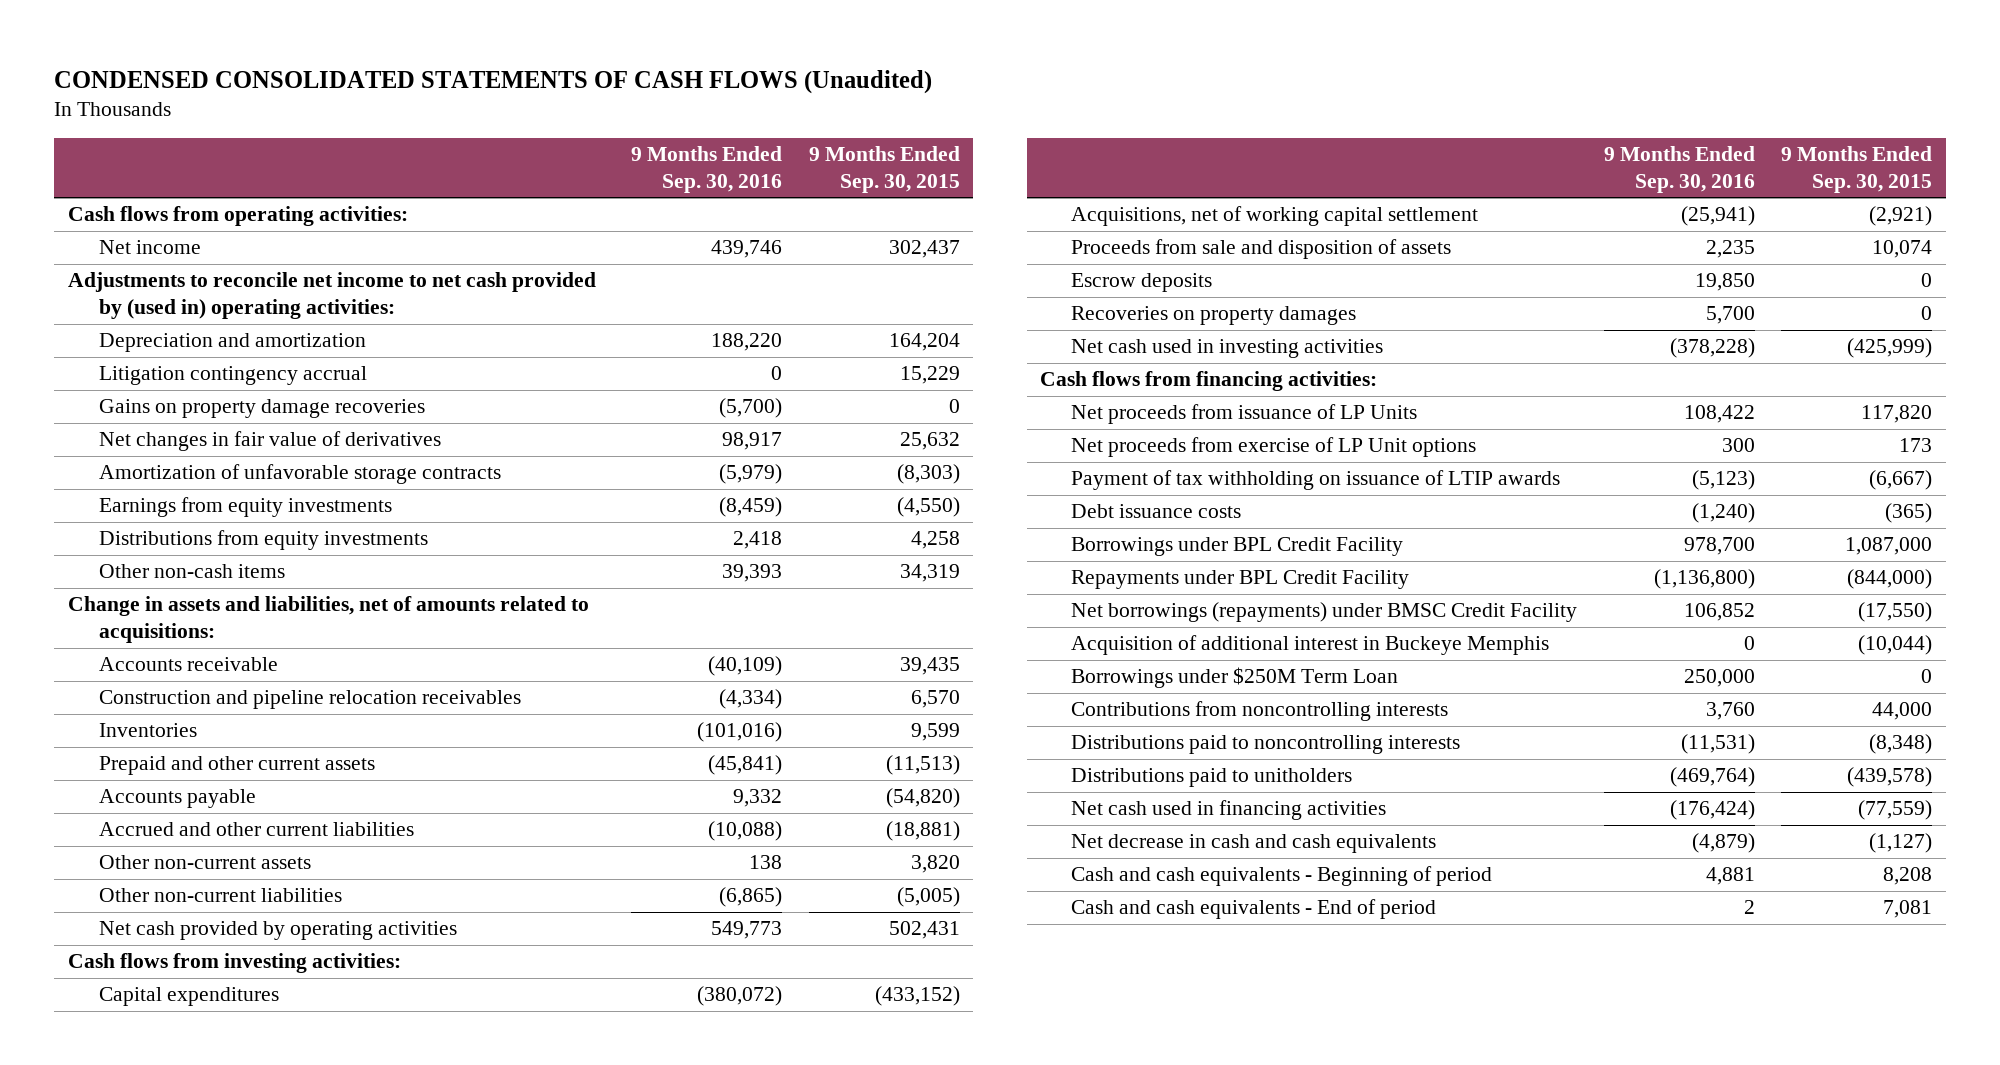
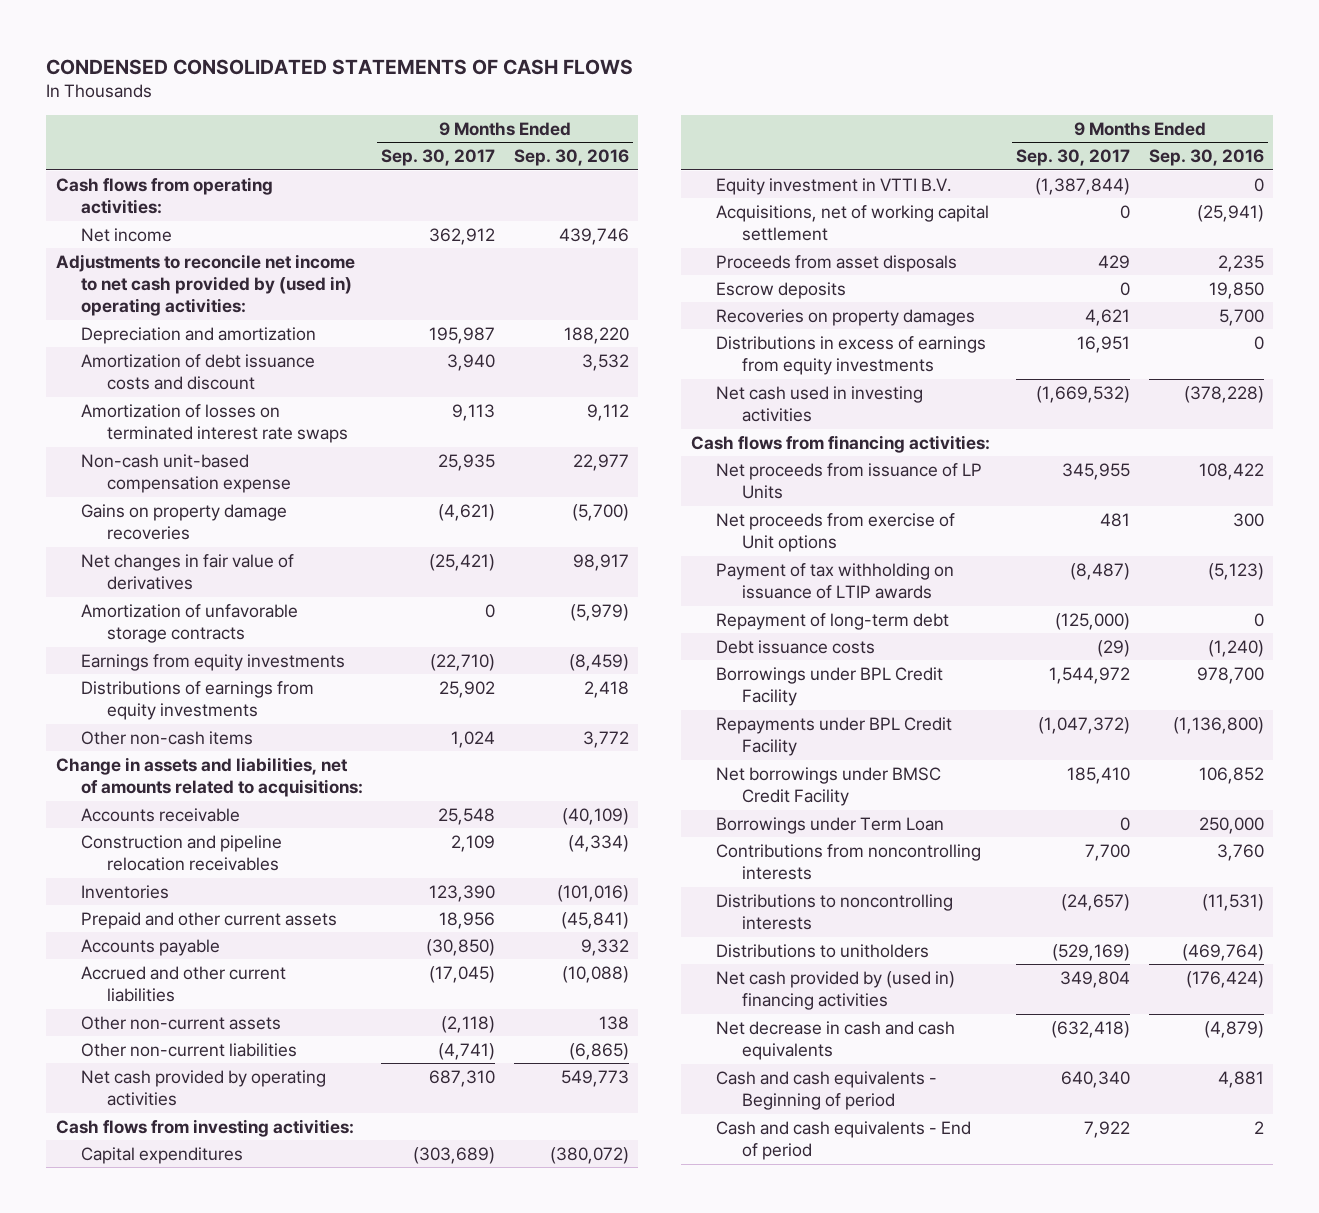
[54,69,933,94] CONDENSED CONSOLIDATED STATEMENTS OF CASH FLOWS (Unaudited) -> [46,58,634,75] CONDENSED CONSOLIDATED STATEMENTS OF CASH FLOWS
[809,146,961,193] 9 Months Ended Sep. 30, 2015 -> none
none -> [381,149,496,167] Sep. 30, 2017
[98,366,367,386] Litigation contingency accrual -> none
none -> [81,353,316,391] Amortization of debt issuance costs and discount
none -> [81,403,349,444] Amortization of losses on terminated interest rate swaps
none -> [81,453,292,494] Non-cash unit-based compensation expense
[98,530,428,551] Distributions from equity investments -> [81,680,315,721] Distributions of earnings from equity investments
[722,564,783,583] 39,393 -> [582,730,629,748] 3,772
none -> [716,177,952,195] Equity investment in VTTI B.V.
[1070,239,1451,260] Proceeds from sale and disposition of assets -> [716,254,958,272] Proceeds from asset disposals
none -> [716,335,987,376] Distributions in excess of earnings from equity investments
[1070,437,1476,458] Net proceeds from exercise of LP Unit options -> [716,512,956,553] Net proceeds from exercise of Unit options
none -> [716,612,950,630] Repayment of long-term debt
[1070,635,1549,656] Acquisition of additional interest in Buckeye Memphis -> none
[1070,602,1577,623] Net borrowings (repayments) under BMSC Credit Facility -> [716,766,942,807] Net borrowings under BMSC Credit Facility
[1070,667,1398,689] Borrowings under $250M Term Loan -> [716,816,945,834] Borrowings under Term Loan
[1070,735,1460,755] Distributions paid to noncontrolling interests -> [716,893,954,931] Distributions to noncontrolling interests
[1070,768,1352,788] Distributions paid to unitholders -> [716,943,930,958] Distributions to unitholders
[1070,800,1386,821] Net cash used in financing activities -> [716,970,956,1011] Net cash provided by (used in) financing activities

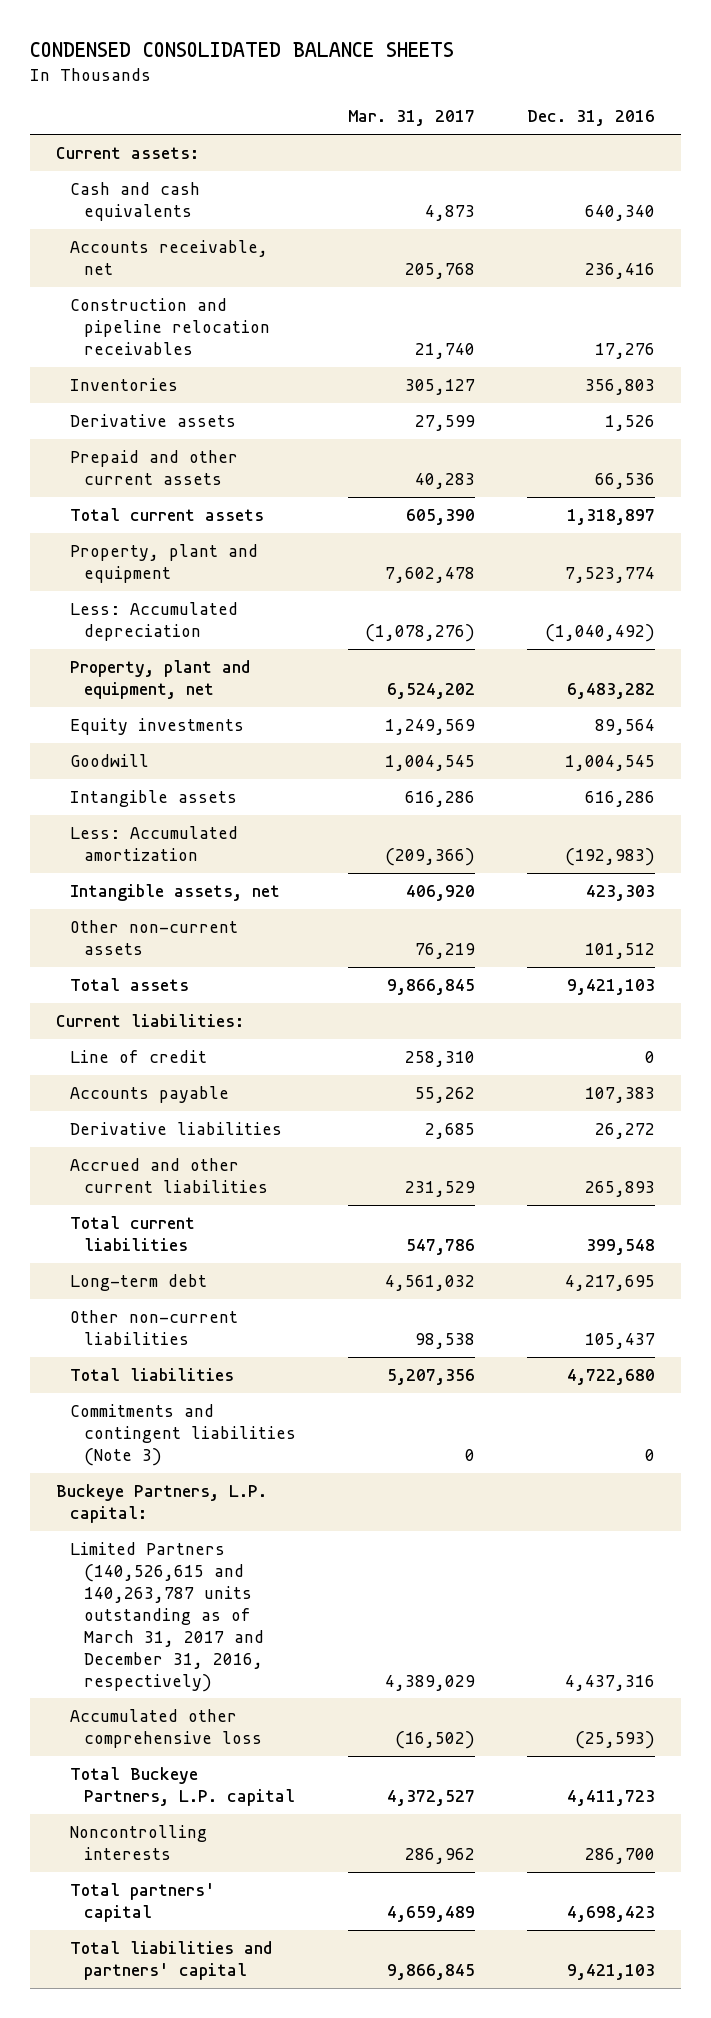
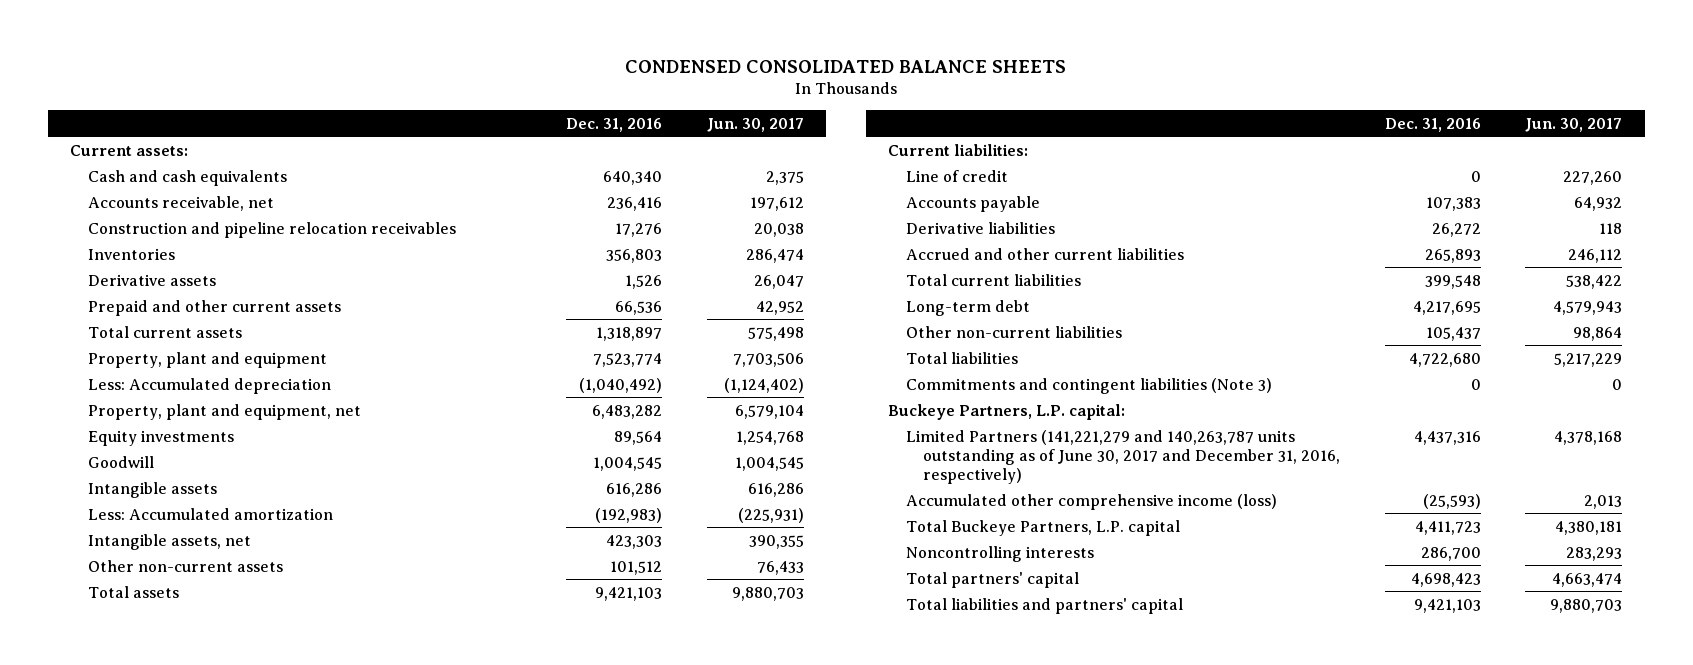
[347,110,475,127] Mar. 31, 2017 -> none
none -> [707,117,805,132] Jun. 30, 2017
[69,1541,264,1692] Limited Partners (140,526,615 and 140,263,787 units outstanding as of March 31, 2017 and December 31, 2016, respectively) -> [905,429,1341,484] Limited Partners (141,221,279 and 140,263,787 units outstanding as of June 30, 2017 and December 31, 2016, respectively)
[69,1708,262,1748] Accumulated other comprehensive loss -> [905,493,1277,510] Accumulated other comprehensive income (loss)

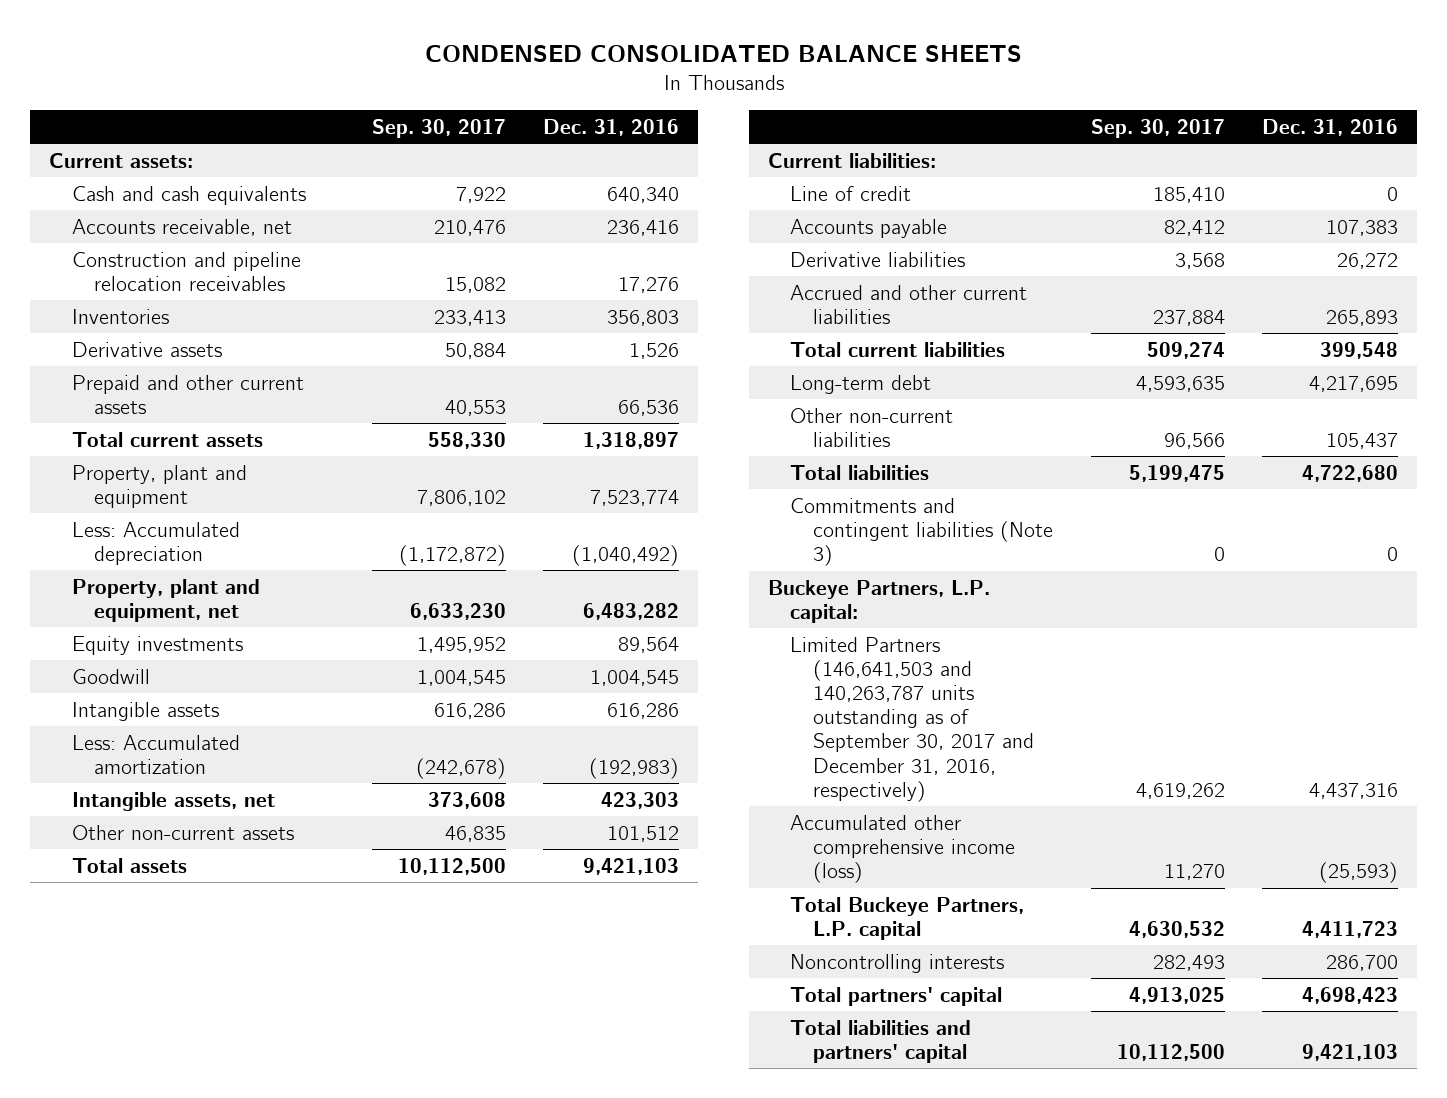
[707,117,805,132] Jun. 30, 2017 -> none
none -> [371,118,506,138] Sep. 30, 2017
[905,429,1341,484] Limited Partners (141,221,279 and 140,263,787 units outstanding as of June 30, 2017 and December 31, 2016, respectively) -> [790,636,1034,802] Limited Partners (146,641,503 and 140,263,787 units outstanding as of September 30, 2017 and December 31, 2016, respectively)

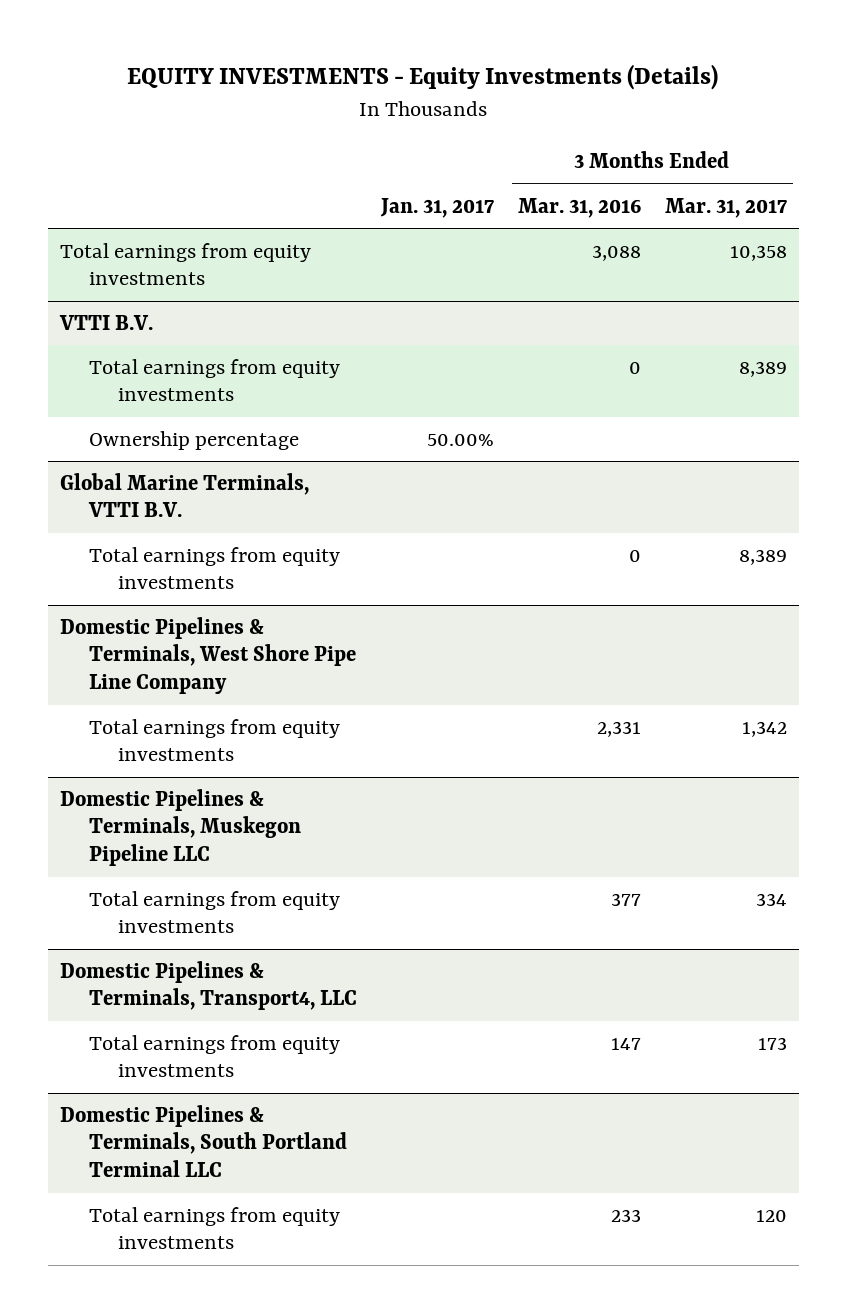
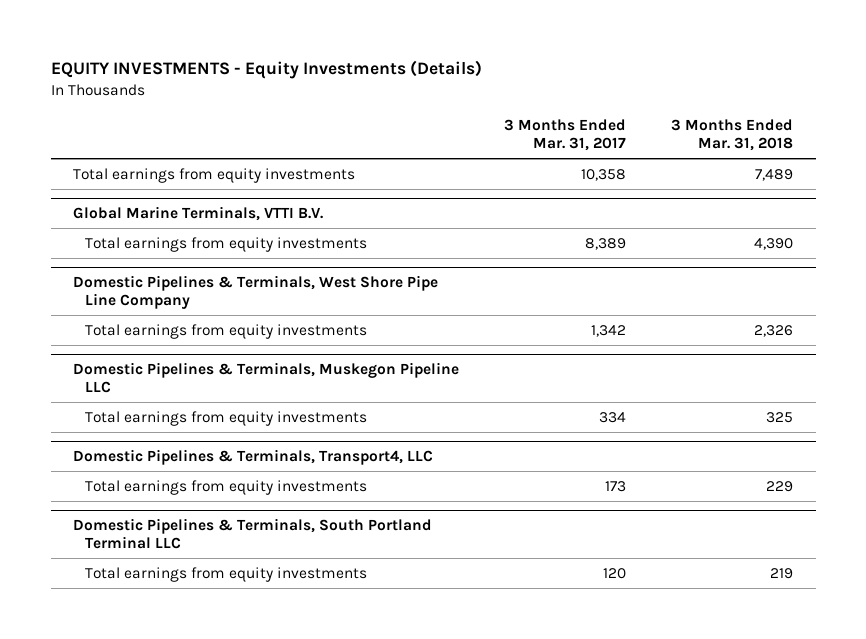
[379,197,494,218] Jan. 31, 2017 -> none
[517,197,641,218] Mar. 31, 2016 -> none
none -> [671,119,794,152] 3 Months Ended Mar. 31, 2018
[58,314,153,330] VTTI B.V. -> none
[88,358,340,402] Total earnings from equity investments -> none
[88,430,299,450] Ownership percentage -> none

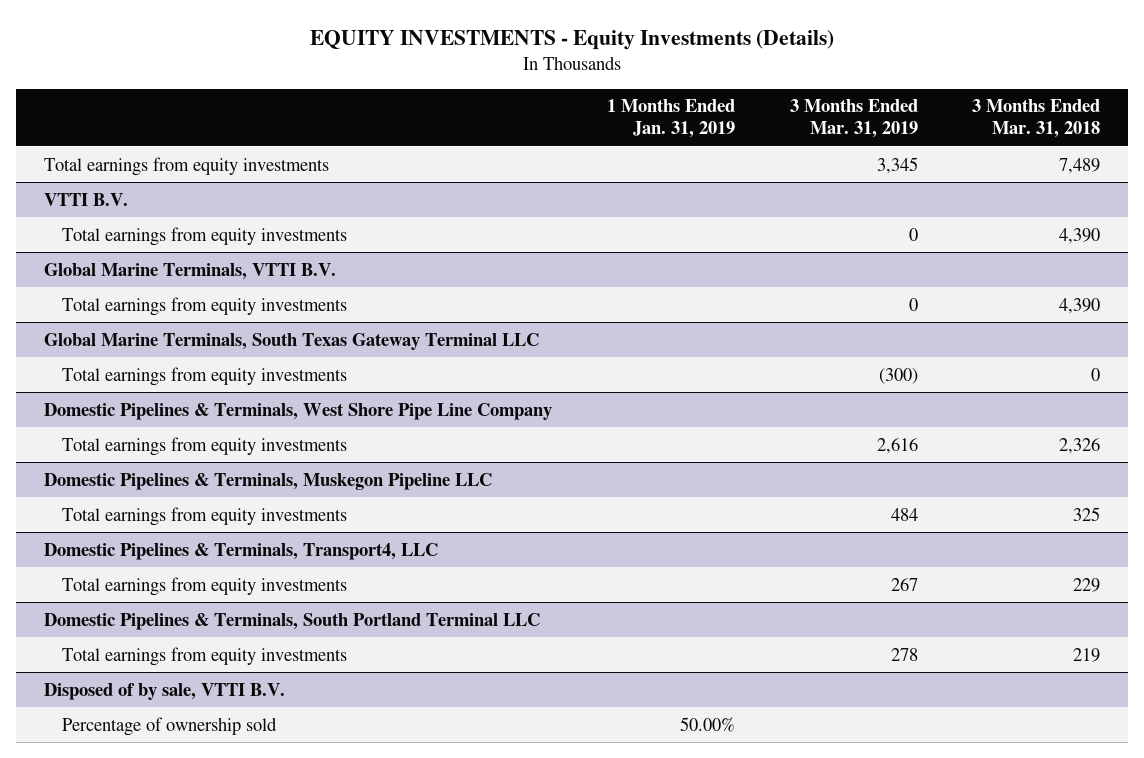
[504,119,627,152] 3 Months Ended Mar. 31, 2017 -> none
none -> [606,99,735,139] 1 Months Ended Jan. 31, 2019
none -> [789,99,918,139] 3 Months Ended Mar. 31, 2019
none -> [43,192,128,206] VTTI B.V.
none -> [62,226,348,246] Total earnings from equity investments
none -> [43,332,539,350] Global Marine Terminals, South Texas Gateway Terminal LLC
none -> [62,366,348,386] Total earnings from equity investments
none -> [43,682,285,700] Disposed of by sale, VTTI B.V.
none -> [62,716,278,736] Percentage of ownership sold

